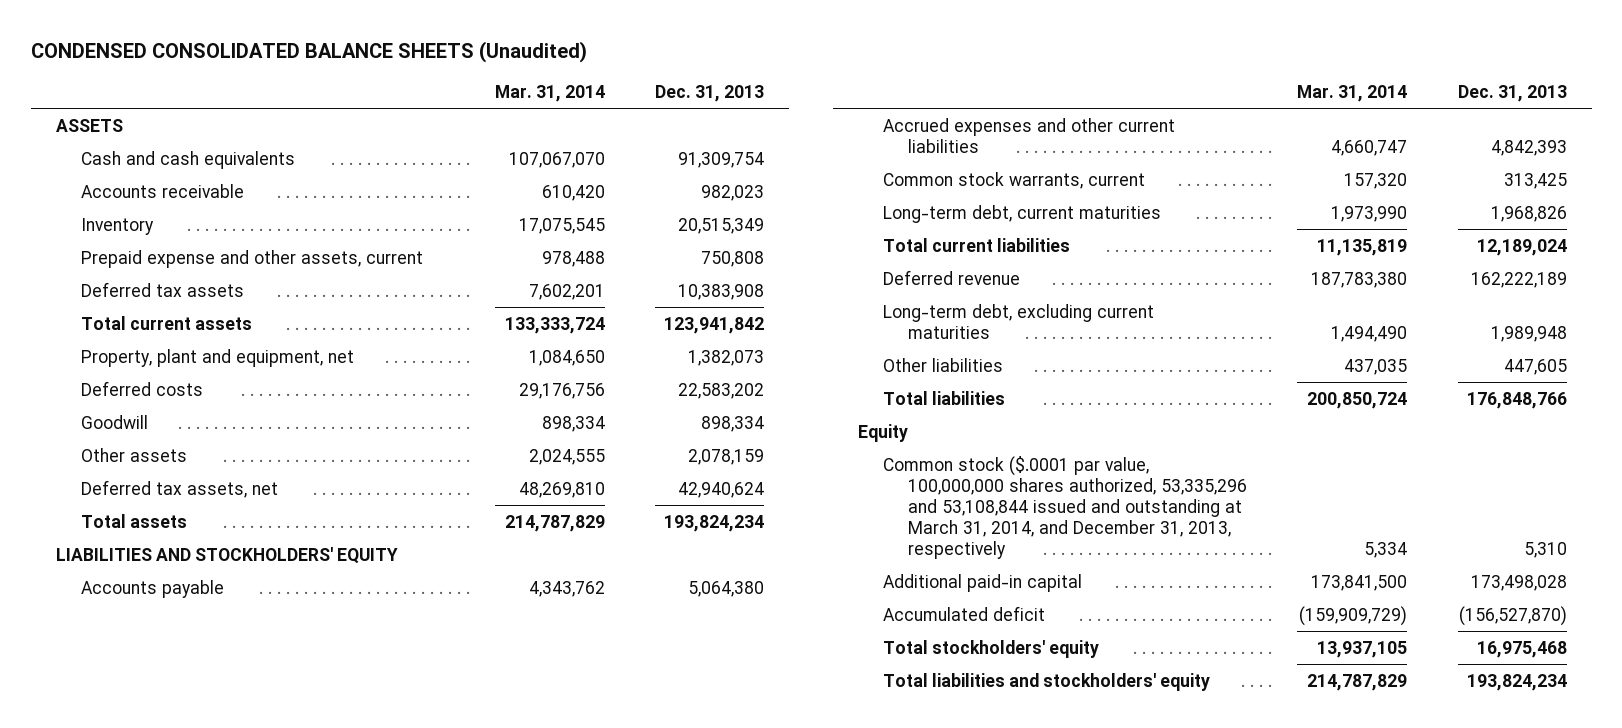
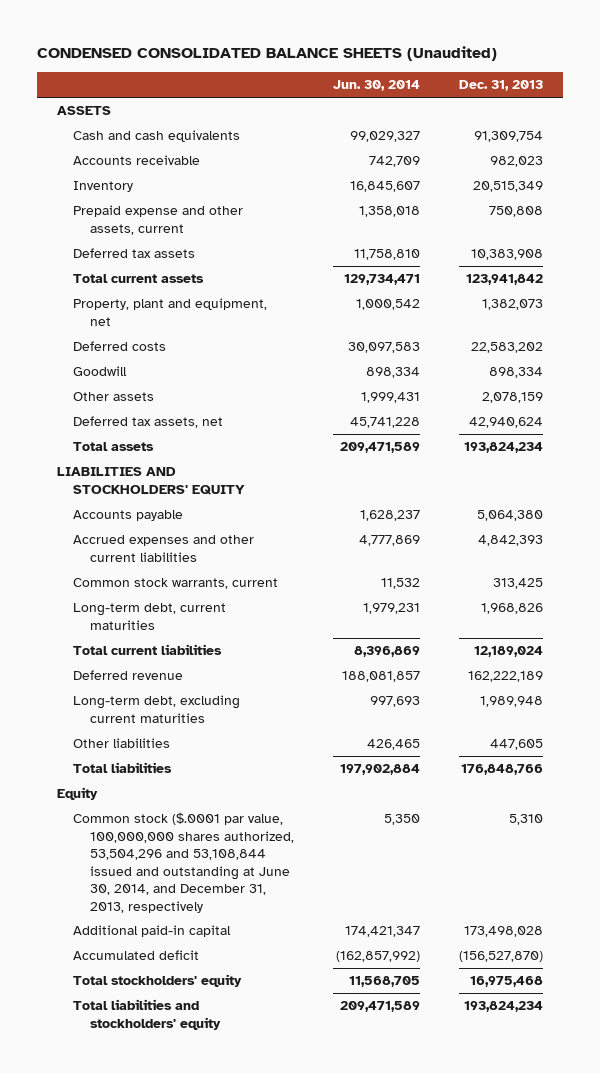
[495,84,606,102] Mar. 31, 2014 -> none
none -> [333,80,421,92] Jun. 30, 2014
[883,455,1248,559] Common stock ($.0001 par value, 100,000,000 shares authorized, 53,335,296 and 53,108,844 issued and outstanding at March 31, 2014, and December 31, 2013, respectively -> [73,812,295,913] Common stock ($.0001 par value, 100,000,000 shares authorized, 53,504,296 and 53,108,844 issued and outstanding at June 30, 2014, and December 31, 2013, respectively

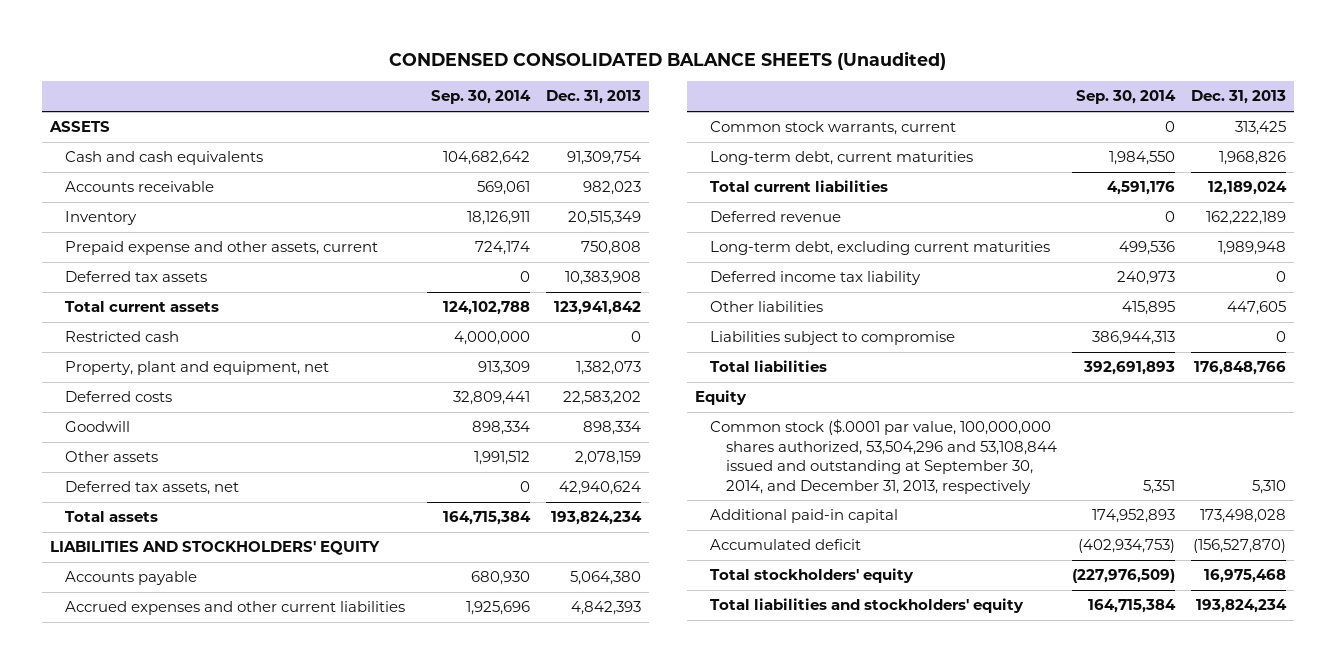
[333,80,421,92] Jun. 30, 2014 -> none
none -> [431,90,532,105] Sep. 30, 2014
none -> [65,331,180,343] Restricted cash
none -> [710,271,922,286] Deferred income tax liability
none -> [710,331,956,346] Liabilities subject to compromise
[73,812,295,913] Common stock ($.0001 par value, 100,000,000 shares authorized, 53,504,296 and 53,108,844 issued and outstanding at June 30, 2014, and December 31, 2013, respectively -> [710,419,1057,494] Common stock ($.0001 par value, 100,000,000 shares authorized, 53,504,296 and 53,108,844 issued and outstanding at September 30, 2014, and December 31, 2013, respectively

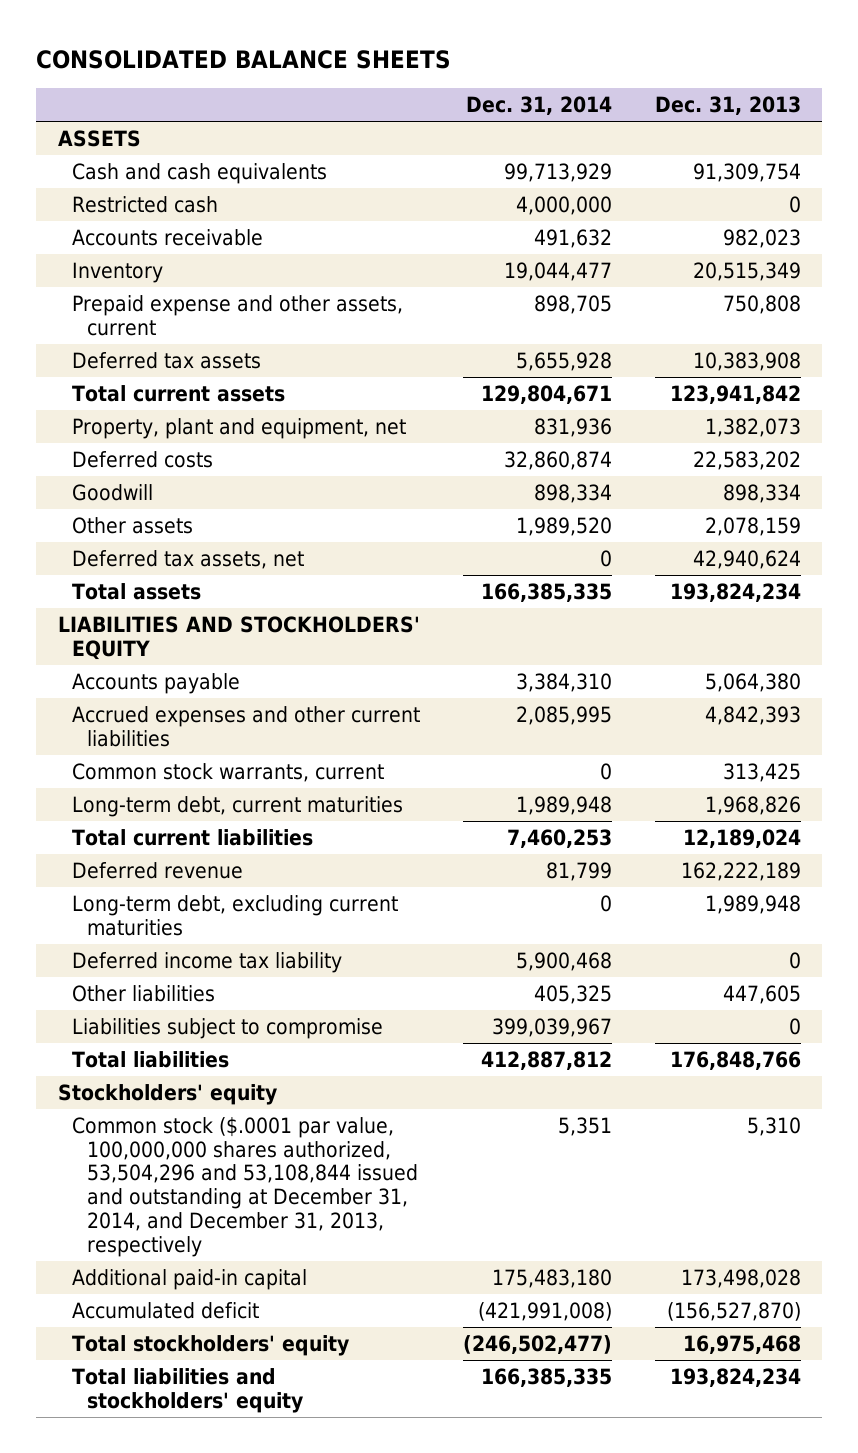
[389,50,947,70] CONDENSED CONSOLIDATED BALANCE SHEETS (Unaudited) -> [36,49,452,69] CONSOLIDATED BALANCE SHEETS
[431,90,532,105] Sep. 30, 2014 -> none
none -> [465,96,612,116] Dec. 31, 2014
[65,331,180,343] Restricted cash -> [72,195,219,213] Restricted cash
[694,390,747,406] Equity -> [57,1083,277,1105] Stockholders' equity
[710,419,1057,494] Common stock ($.0001 par value, 100,000,000 shares authorized, 53,504,296 and 53,108,844 issued and outstanding at September 30, 2014, and December 31, 2013, respectively -> [72,1116,418,1257] Common stock ($.0001 par value, 100,000,000 shares authorized, 53,504,296 and 53,108,844 issued and outstanding at December 31, 2014, and December 31, 2013, respectively

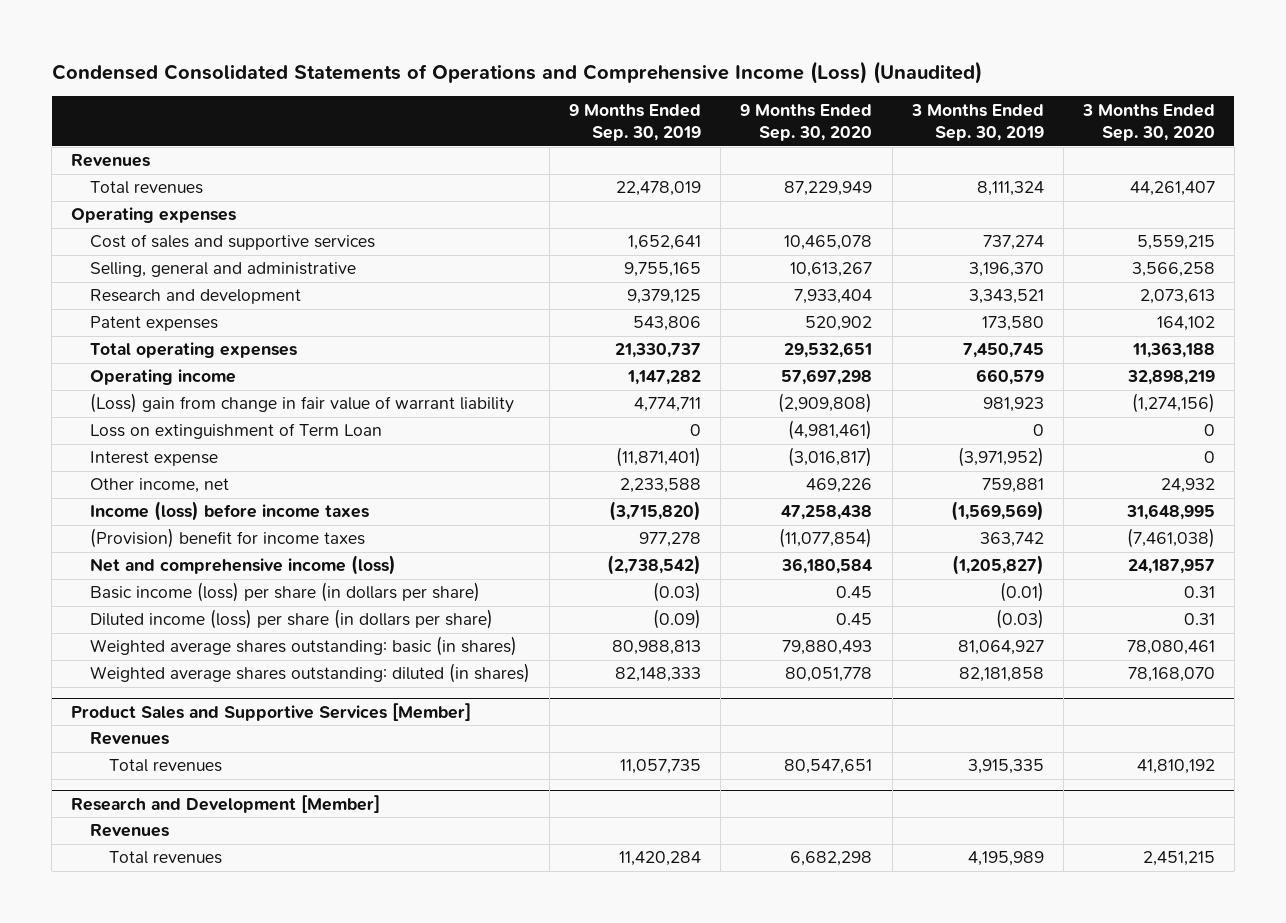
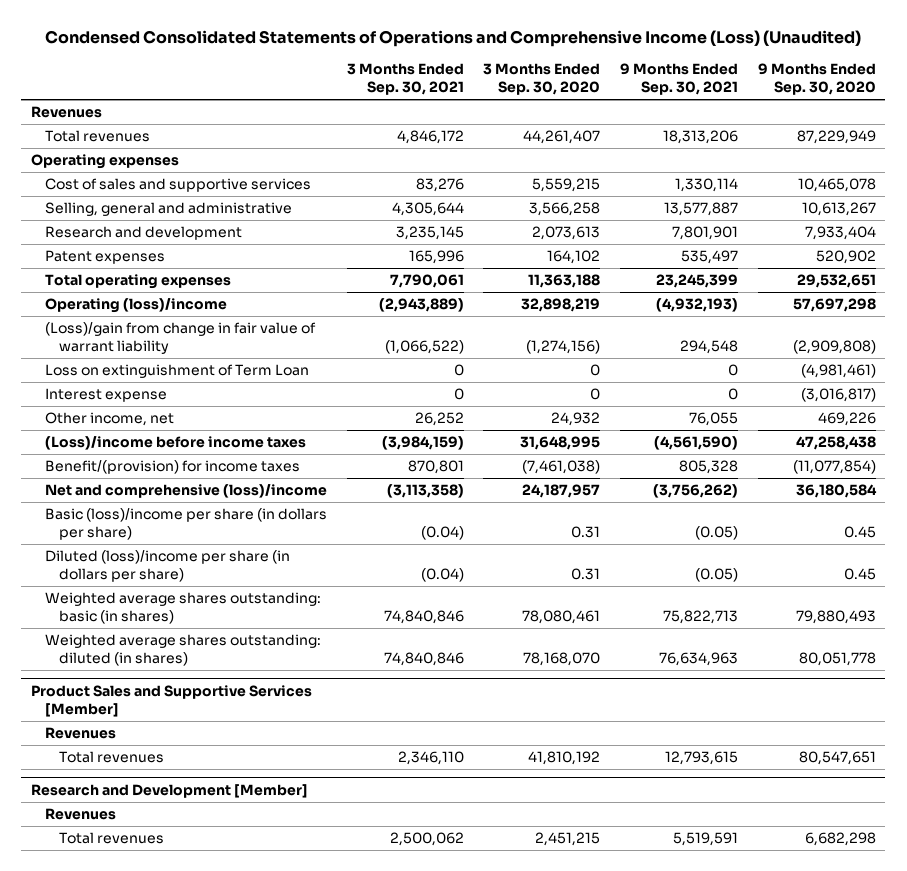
[569,103,702,142] 9 Months Ended Sep. 30, 2019 -> none
[910,103,1044,142] 3 Months Ended Sep. 30, 2019 -> none
none -> [346,63,464,95] 3 Months Ended Sep. 30, 2021
none -> [619,63,738,95] 9 Months Ended Sep. 30, 2021
[90,369,237,386] Operating income -> [45,298,228,314] Operating (loss)/income
[90,393,515,414] (Loss) gain from change in fair value of warrant liability -> [45,322,317,355] (Loss)/gain from change in fair value of warrant liability
[90,501,370,522] Income (loss) before income taxes -> [45,436,307,451] (Loss)/income before income taxes
[90,528,366,549] (Provision) benefit for income taxes -> [45,460,301,475] Benefit/(provision) for income taxes
[90,555,397,576] Net and comprehensive income (loss) -> [45,484,328,499] Net and comprehensive (loss)/income
[90,582,481,603] Basic income (loss) per share (in dollars per share) -> [45,508,328,541] Basic (loss)/income per share (in dollars per share)
[90,609,494,630] Diluted income (loss) per share (in dollars per share) -> [45,550,291,583] Diluted (loss)/income per share (in dollars per share)

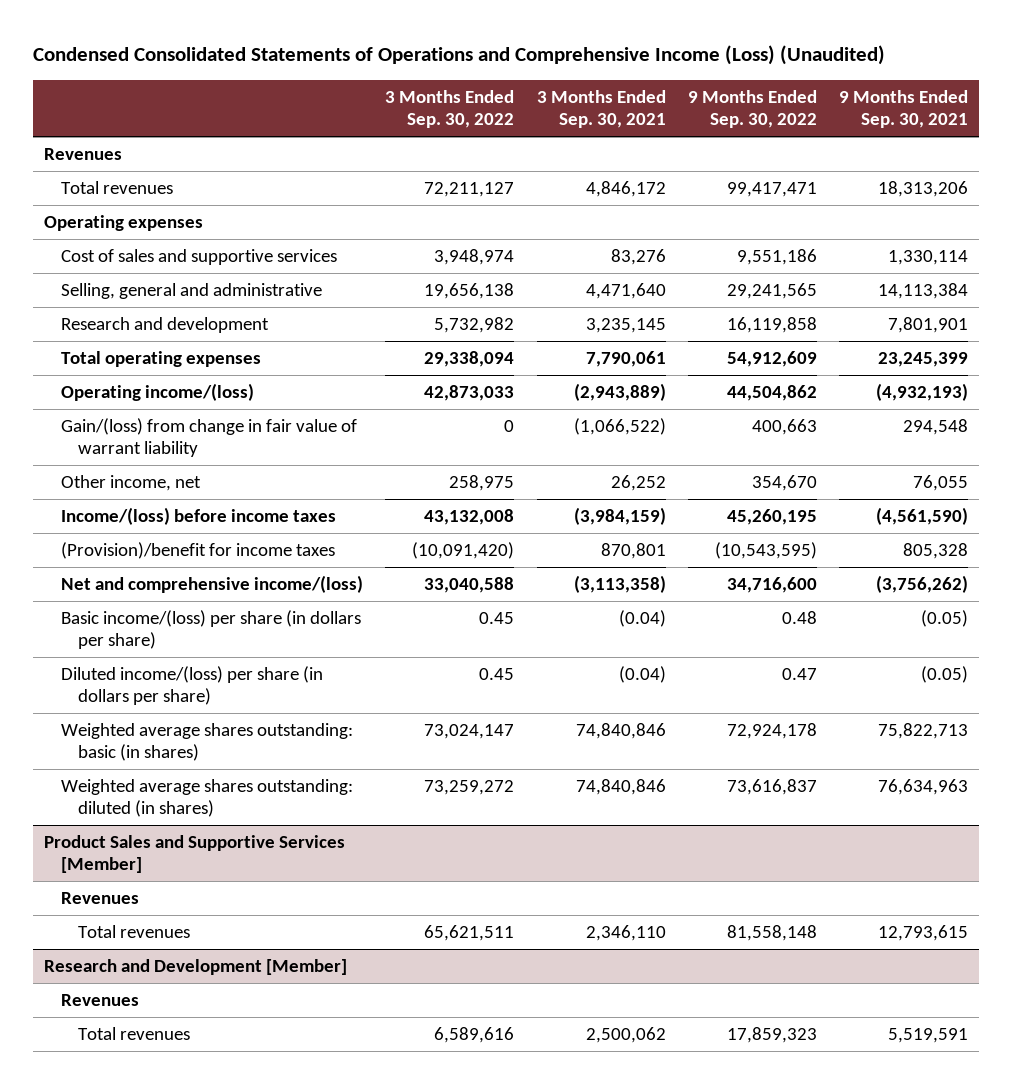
[483,63,601,95] 3 Months Ended Sep. 30, 2020 -> none
[757,63,876,95] 9 Months Ended Sep. 30, 2020 -> none
none -> [385,89,515,128] 3 Months Ended Sep. 30, 2022
none -> [687,89,817,128] 9 Months Ended Sep. 30, 2022
[391,202,464,217] 4,305,644 -> [585,283,666,300] 4,471,640
[663,202,738,217] 13,577,887 -> [877,283,968,300] 14,113,384
[45,250,166,265] Patent expenses -> none
[45,364,310,379] Loss on extinguishment of Term Loan -> none
[45,388,168,403] Interest expense -> none
[45,298,228,314] Operating (loss)/income -> [61,383,255,402] Operating income/(loss)
[45,322,317,355] (Loss)/gain from change in fair value of warrant liability -> [61,418,358,458] Gain/(loss) from change in fair value of warrant liability
[45,436,307,451] (Loss)/income before income taxes -> [61,507,337,526] Income/(loss) before income taxes
[45,460,301,475] Benefit/(provision) for income taxes -> [61,542,336,560] (Provision)/benefit for income taxes
[45,484,328,499] Net and comprehensive (loss)/income -> [61,575,364,594] Net and comprehensive income/(loss)
[45,508,328,541] Basic (loss)/income per share (in dollars per share) -> [61,610,362,650] Basic income/(loss) per share (in dollars per share)
[45,550,291,583] Diluted (loss)/income per share (in dollars per share) -> [61,666,324,706] Diluted income/(loss) per share (in dollars per share)

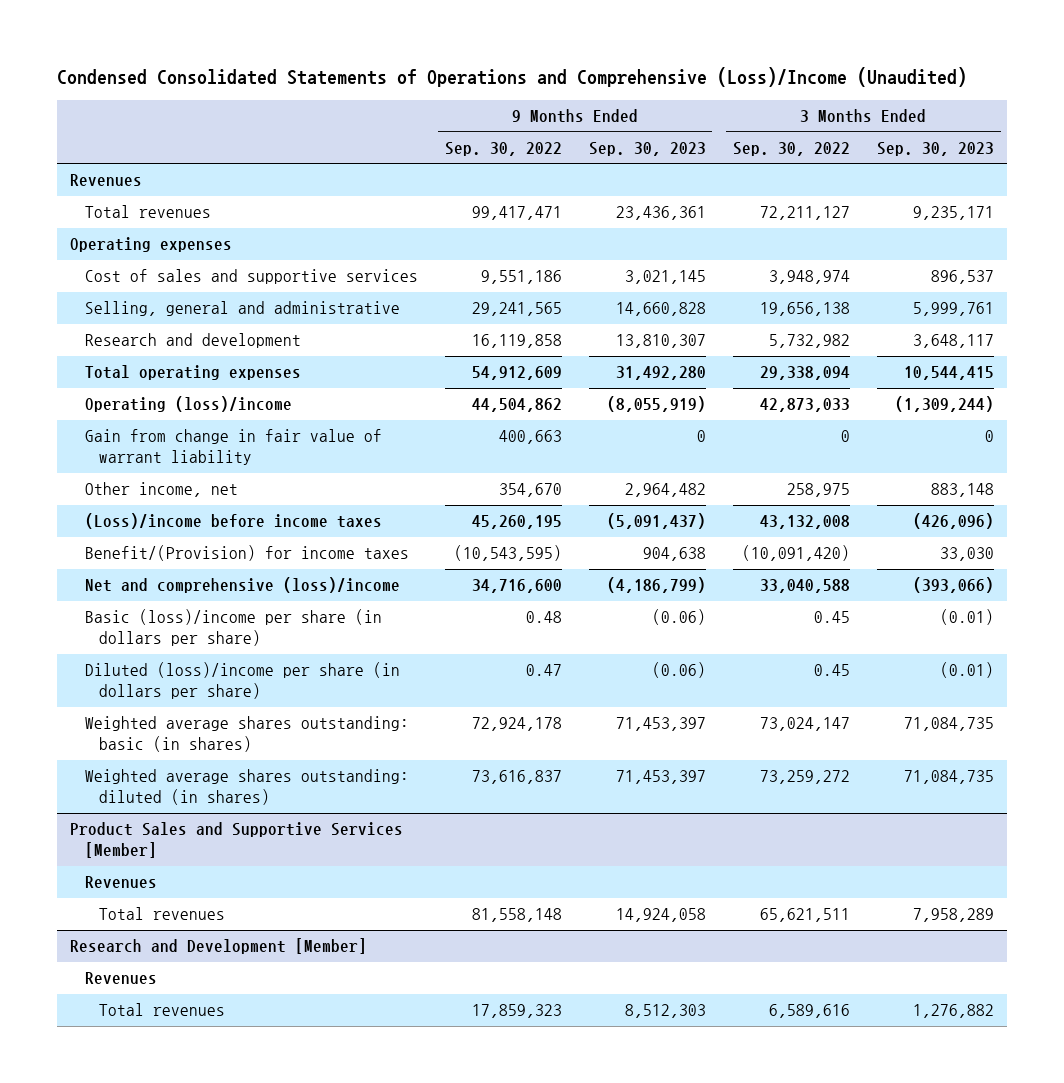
[32,45,885,66] Condensed Consolidated Statements of Operations and Comprehensive Income (Loss) (Unaudited) -> [56,67,967,88] Condensed Consolidated Statements of Operations and Comprehensive (Loss)/Income (Unaudited)
[536,89,666,128] 3 Months Ended Sep. 30, 2021 -> none
[838,89,968,128] 9 Months Ended Sep. 30, 2021 -> none
none -> [588,141,706,156] Sep. 30, 2023
none -> [876,141,994,156] Sep. 30, 2023
[61,383,255,402] Operating income/(loss) -> [84,396,292,413] Operating (loss)/income
[61,418,358,458] Gain/(loss) from change in fair value of warrant liability -> [84,429,382,466] Gain from change in fair value of warrant liability
[61,507,337,526] Income/(loss) before income taxes -> [84,513,382,530] (Loss)/income before income taxes
[61,542,336,560] (Provision)/benefit for income taxes -> [84,545,409,562] Benefit/(Provision) for income taxes
[61,575,364,594] Net and comprehensive income/(loss) -> [84,577,400,594] Net and comprehensive (loss)/income
[61,610,362,650] Basic income/(loss) per share (in dollars per share) -> [84,609,382,647] Basic (loss)/income per share (in dollars per share)
[61,666,324,706] Diluted income/(loss) per share (in dollars per share) -> [84,662,400,700] Diluted (loss)/income per share (in dollars per share)

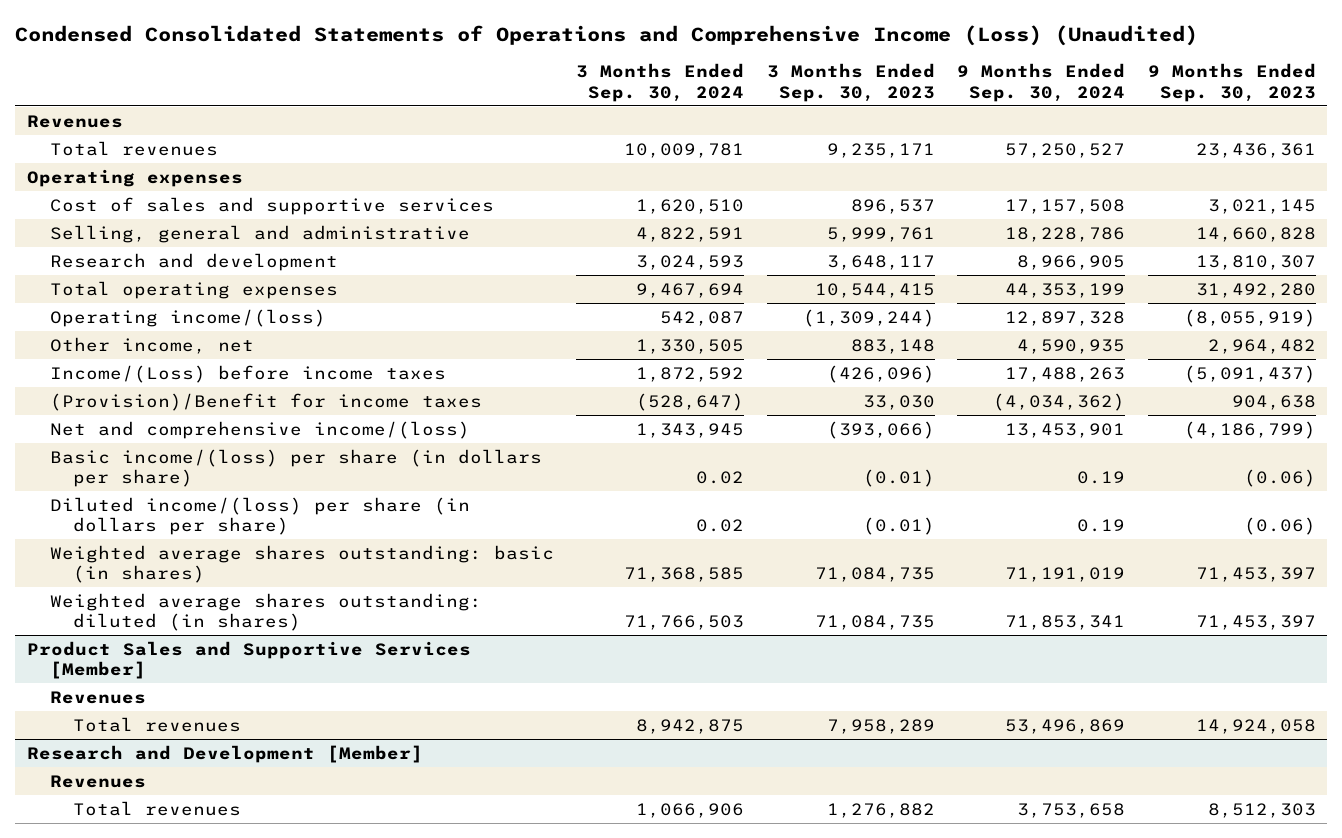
[56,67,967,88] Condensed Consolidated Statements of Operations and Comprehensive (Loss)/Income (Unaudited) -> [15,25,1199,47] Condensed Consolidated Statements of Operations and Comprehensive Income (Loss) (Unaudited)
[444,141,562,156] Sep. 30, 2022 -> none
[732,141,850,156] Sep. 30, 2022 -> none
none -> [576,63,745,102] 3 Months Ended Sep. 30, 2024
none -> [957,63,1126,102] 9 Months Ended Sep. 30, 2024
[84,429,382,466] Gain from change in fair value of warrant liability -> none
[84,396,292,413] Operating (loss)/income -> [49,308,326,327] Operating income/(loss)
[84,513,382,530] (Loss)/income before income taxes -> [49,364,446,383] Income/(Loss) before income taxes
[84,545,409,562] Benefit/(Provision) for income taxes -> [49,392,482,411] (Provision)/Benefit for income taxes
[84,577,400,594] Net and comprehensive (loss)/income -> [49,420,470,439] Net and comprehensive income/(loss)
[84,609,382,647] Basic (loss)/income per share (in dollars per share) -> [49,448,542,488] Basic income/(loss) per share (in dollars per share)
[84,662,400,700] Diluted (loss)/income per share (in dollars per share) -> [49,496,470,536] Diluted income/(loss) per share (in dollars per share)

